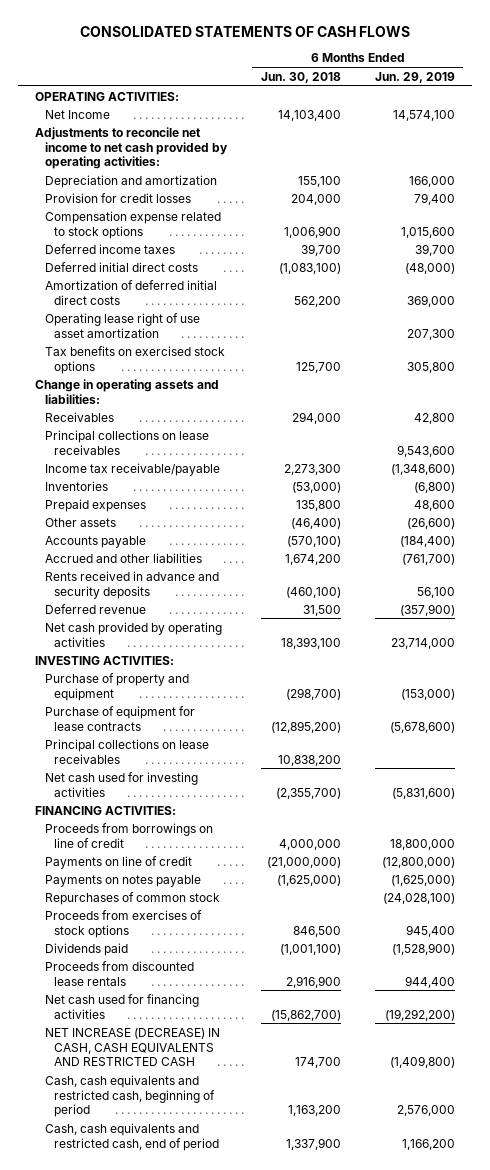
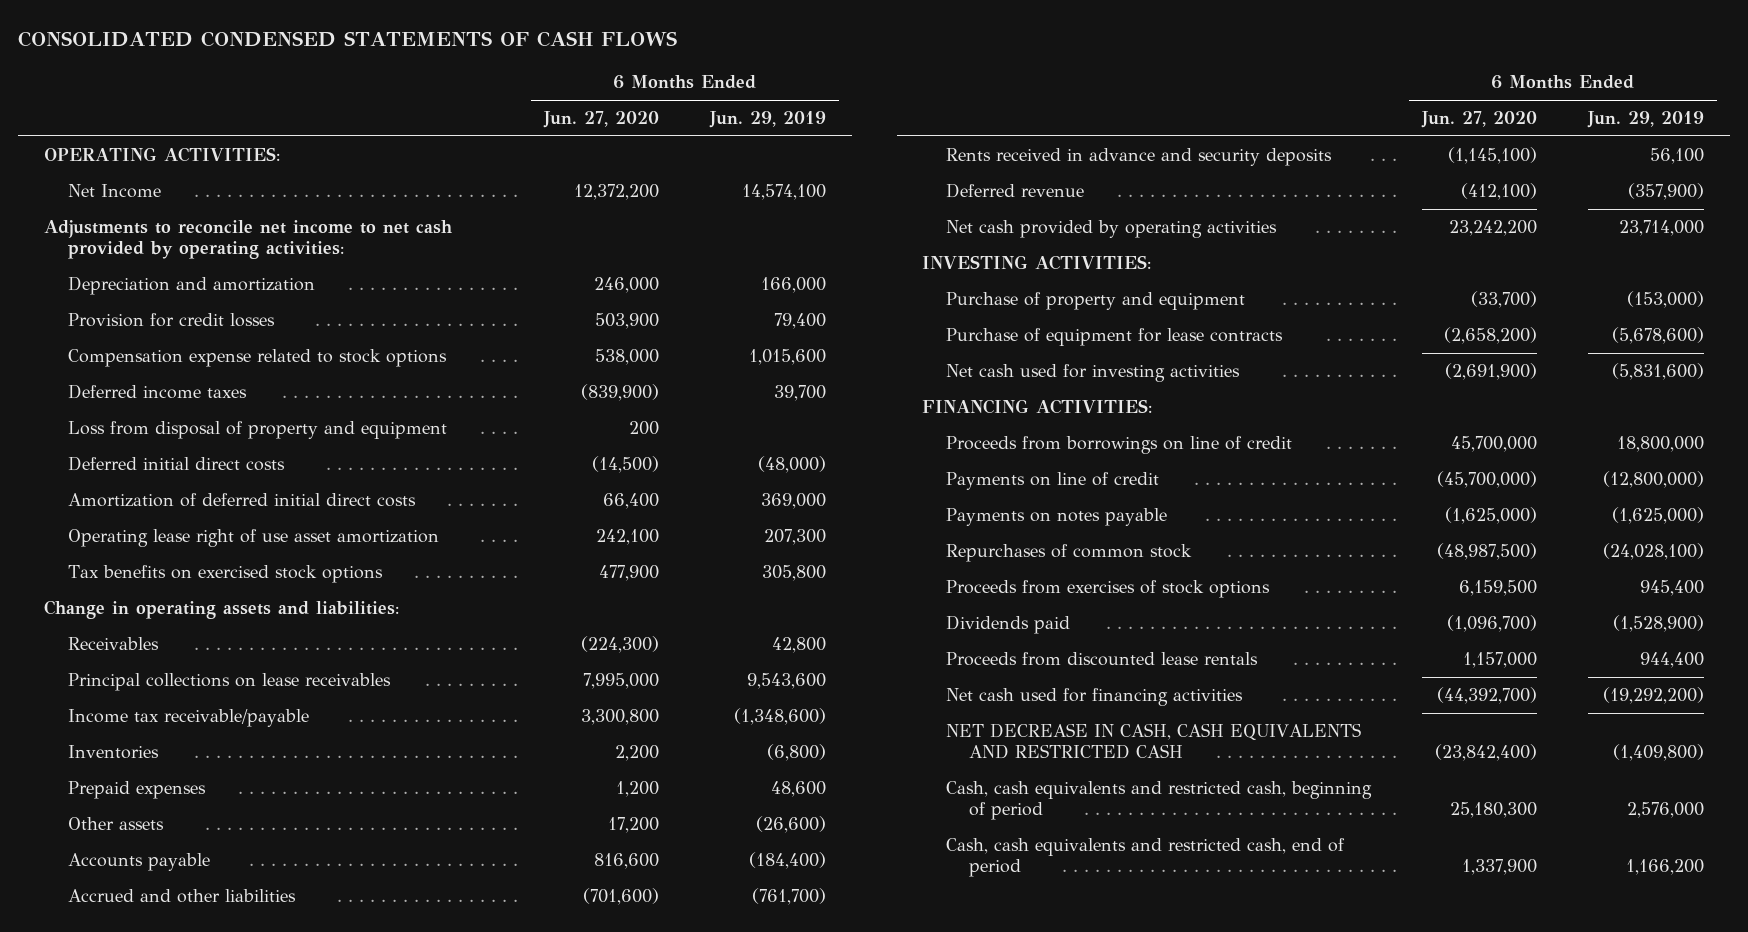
[79,25,410,37] CONSOLIDATED STATEMENTS OF CASH FLOWS -> [18,31,678,48] CONSOLIDATED CONDENSED STATEMENTS OF CASH FLOWS
[260,71,341,83] Jun. 30, 2018 -> none
none -> [542,110,659,128] Jun. 27, 2020
none -> [67,420,447,439] Loss from disposal of property and equipment
[44,738,209,764] Principal collections on lease receivables -> none
[44,1027,220,1067] NET INCREASE (DECREASE) IN CASH, CASH EQUIVALENTS AND RESTRICTED CASH -> [945,722,1361,760] NET DECREASE IN CASH, CASH EQUIVALENTS AND RESTRICTED CASH

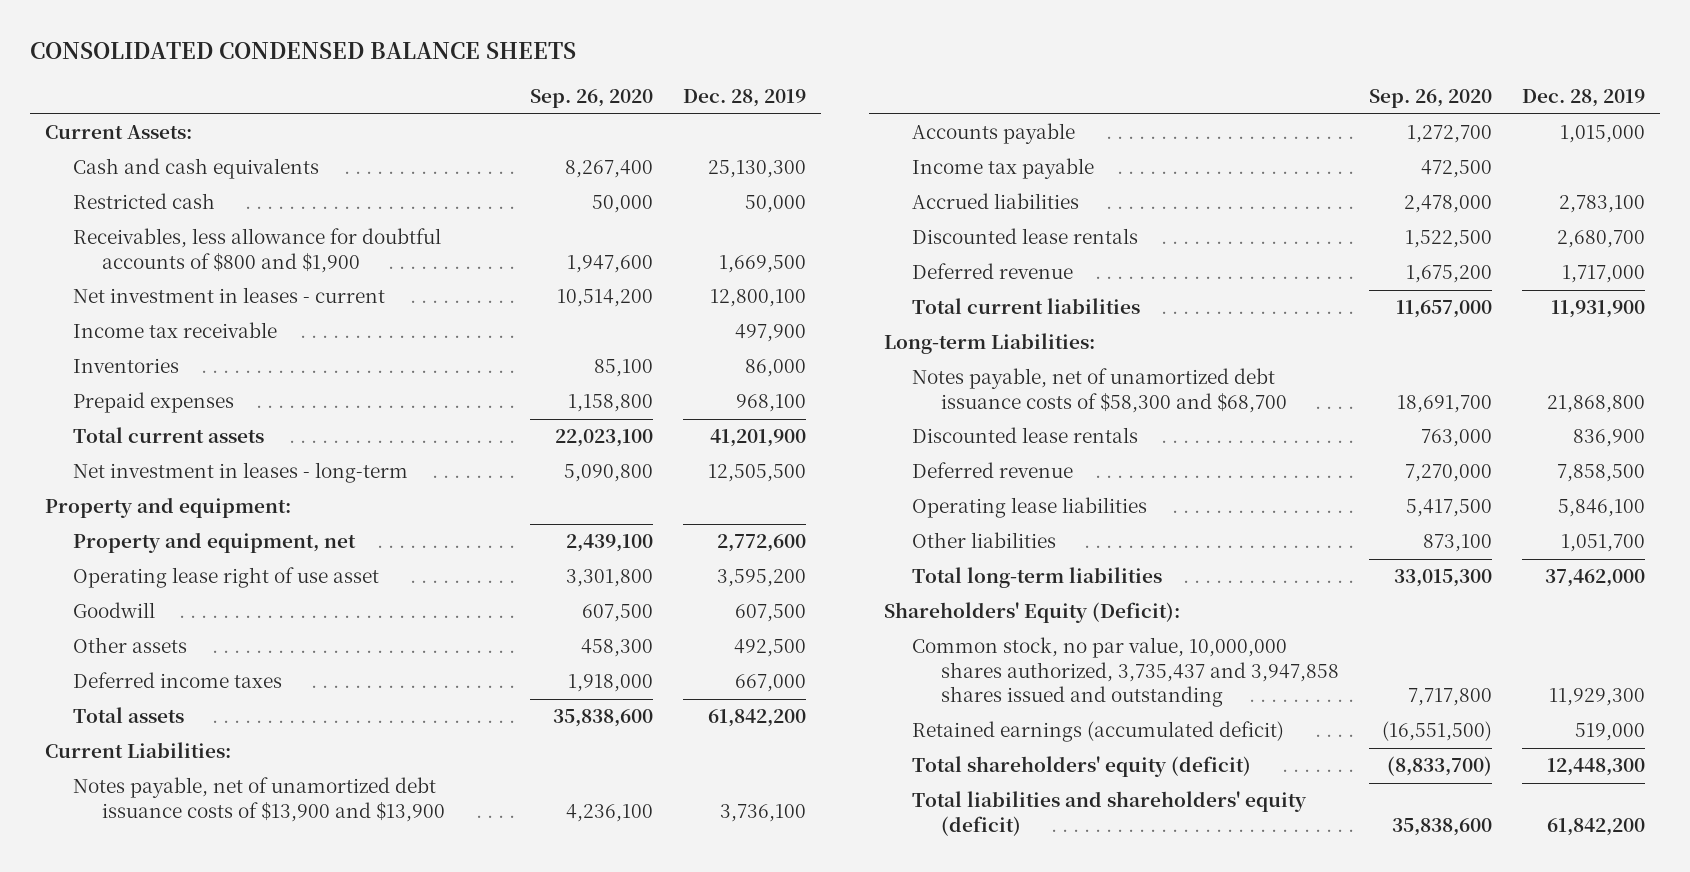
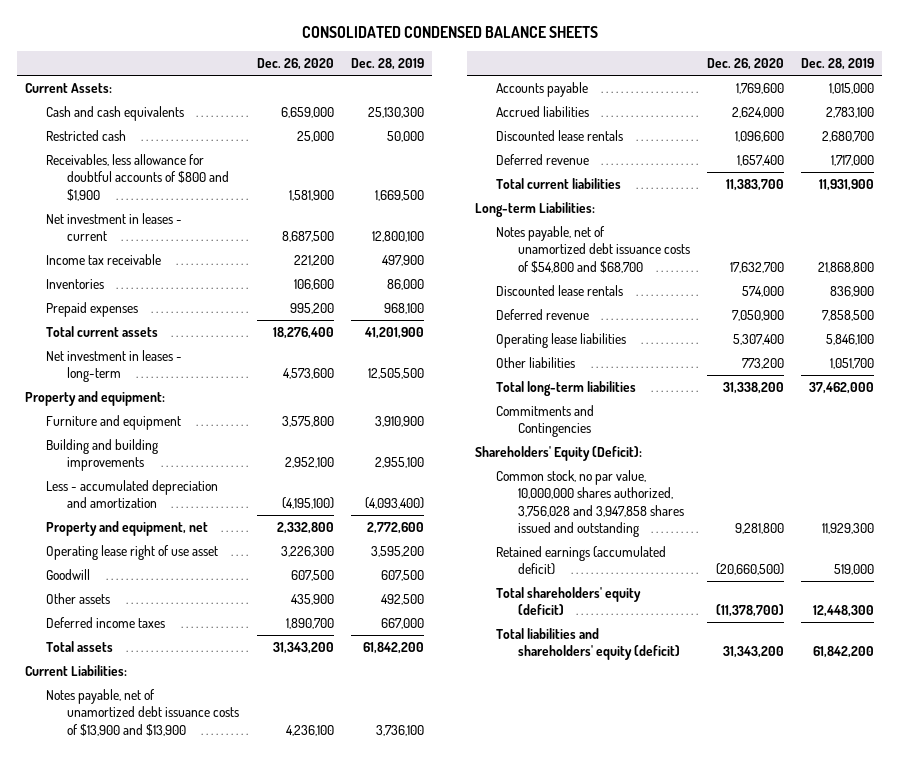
[529,88,653,108] Sep. 26, 2020 -> none
none -> [256,58,334,71] Dec. 26, 2020
none -> [46,414,182,430] Furniture and equipment
none -> [46,438,159,472] Building and building improvements
none -> [46,479,219,509] Less - accumulated depreciation and amortization
[912,158,1095,180] Income tax payable -> none
[912,368,1287,413] Notes payable, net of unamortized debt issuance costs of $58,300 and $68,700 -> [496,225,690,273] Notes payable, net of unamortized debt issuance costs of $54,800 and $68,700
none -> [496,404,595,438] Commitments and Contingencies
[912,637,1339,708] Common stock, no par value, 10,000,000 shares authorized, 3,735,437 and 3,947,858 shares issued and outstanding -> [496,469,684,538] Common stock, no par value, 10,000,000 shares authorized, 3,756,028 and 3,947,858 shares issued and outstanding

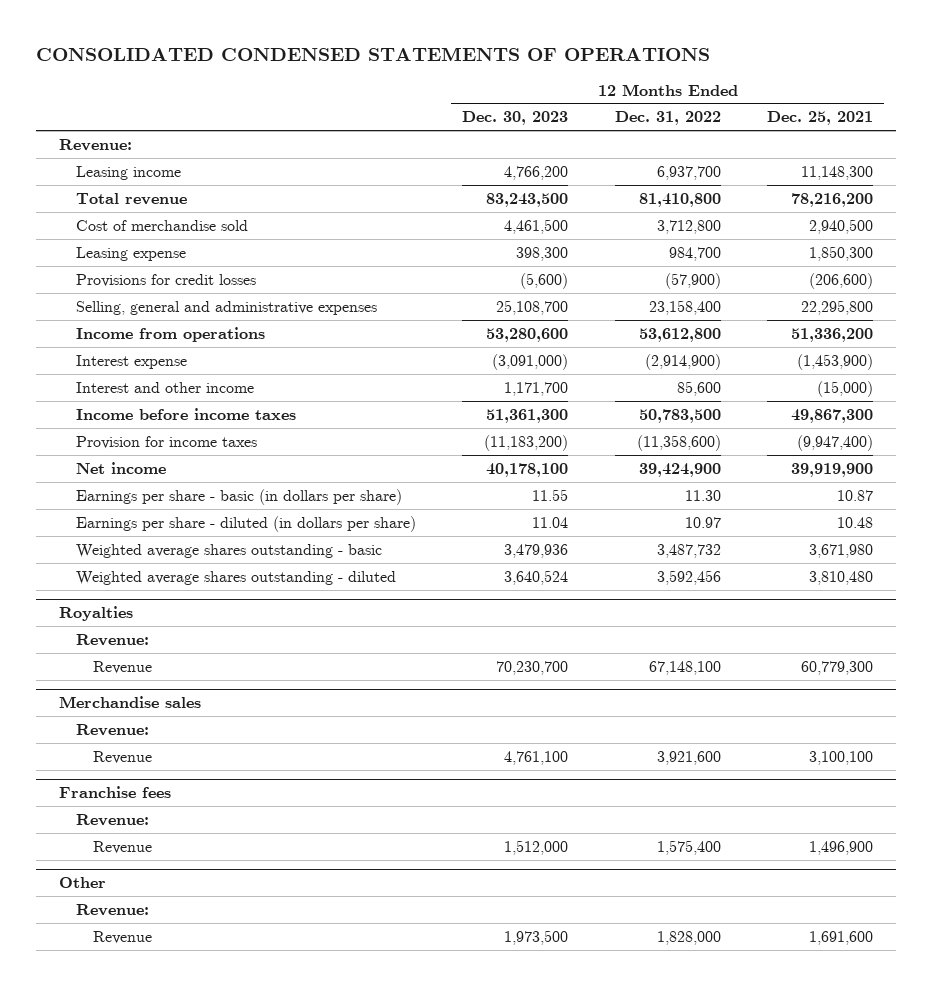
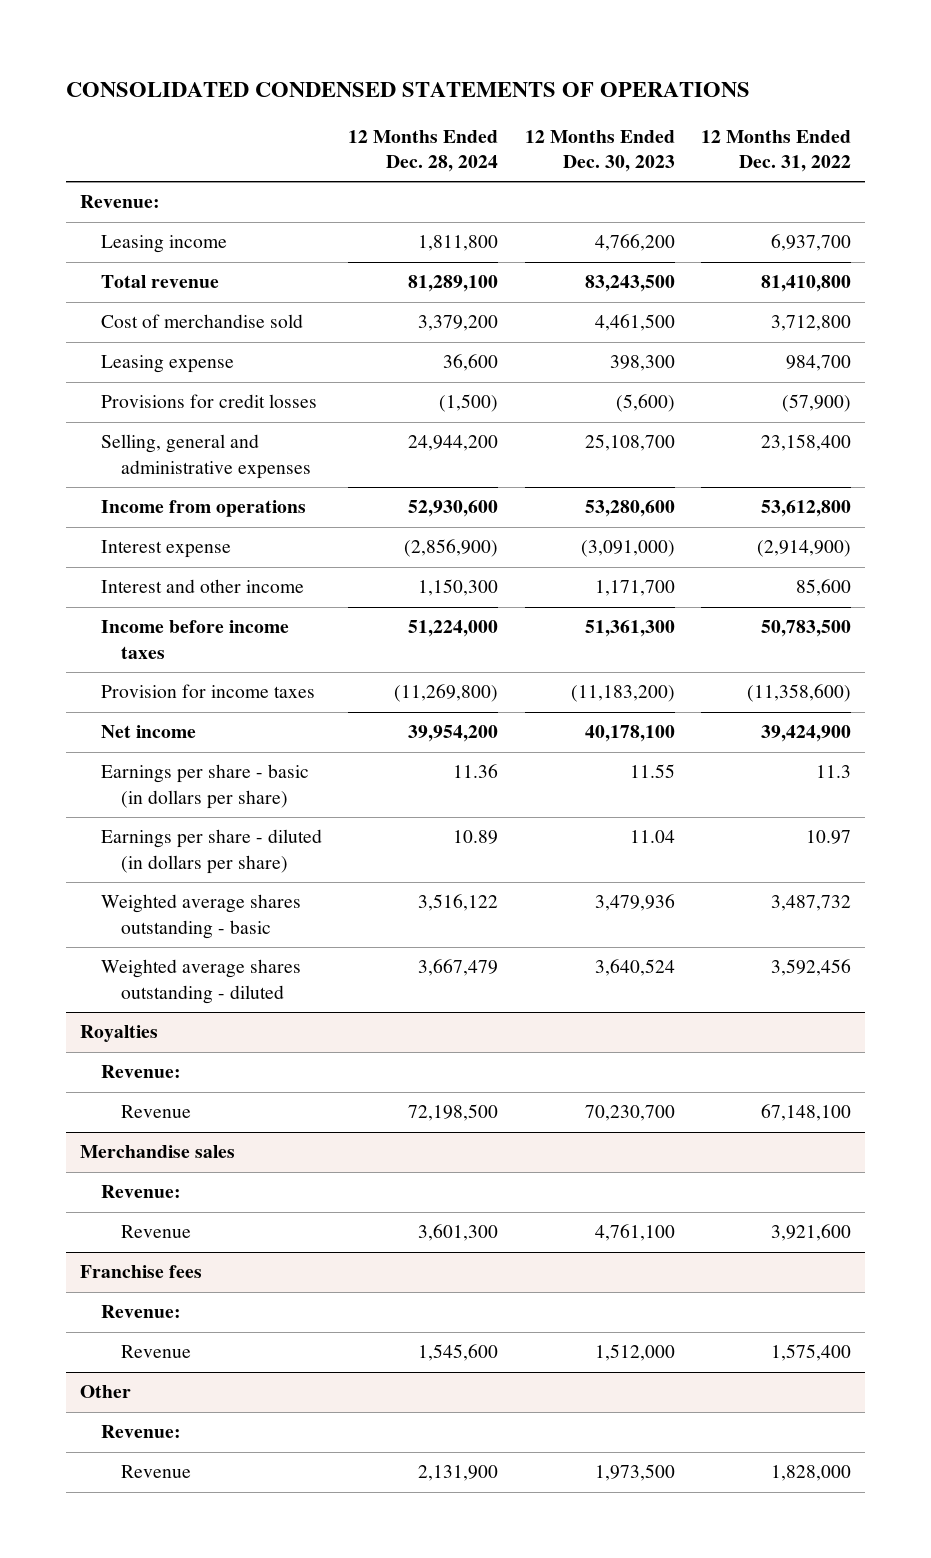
[766,111,873,126] Dec. 25, 2021 -> none
none -> [348,129,499,172] 12 Months Ended Dec. 28, 2024
[684,489,721,501] 11.30 -> [816,765,852,779] 11.3

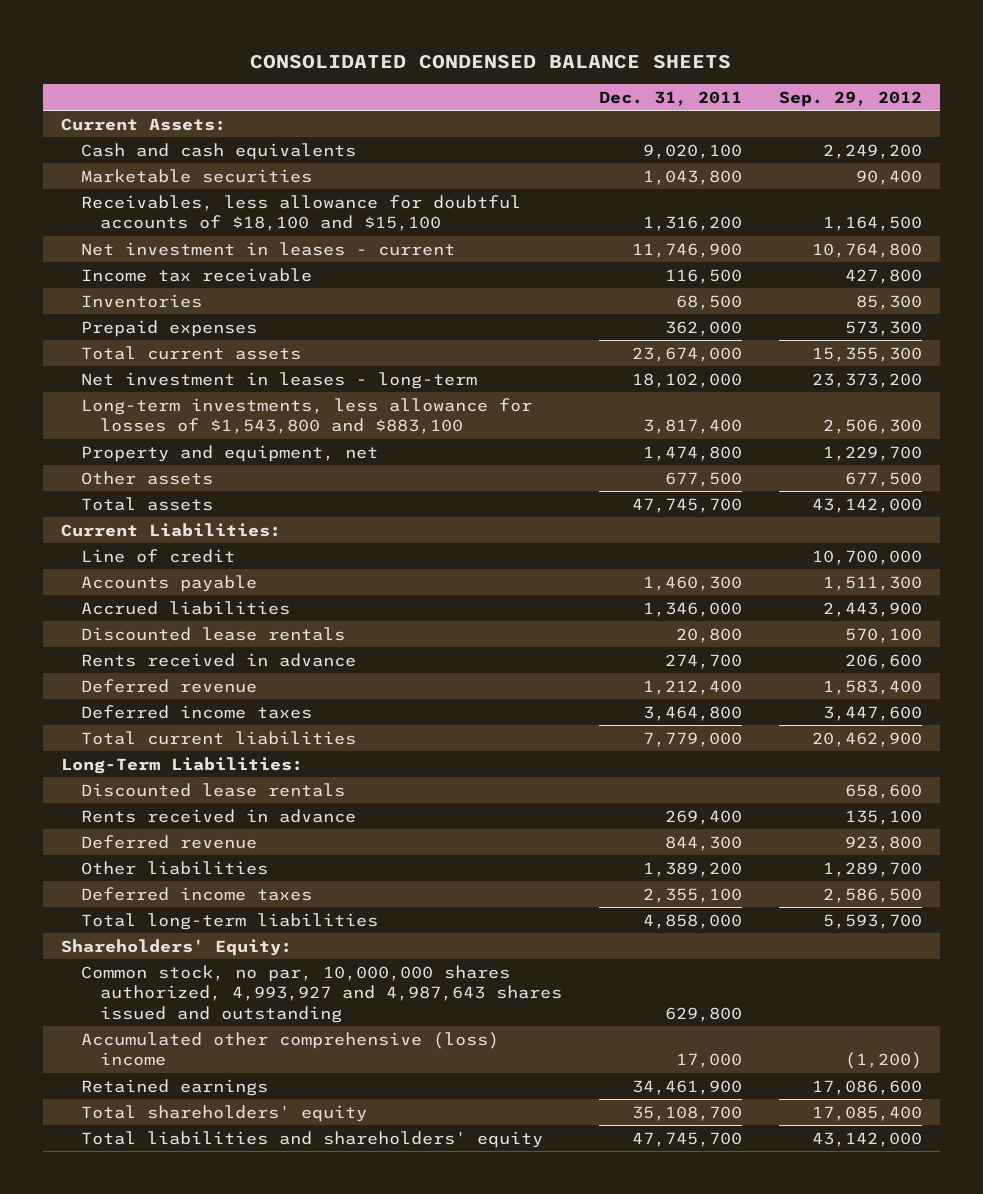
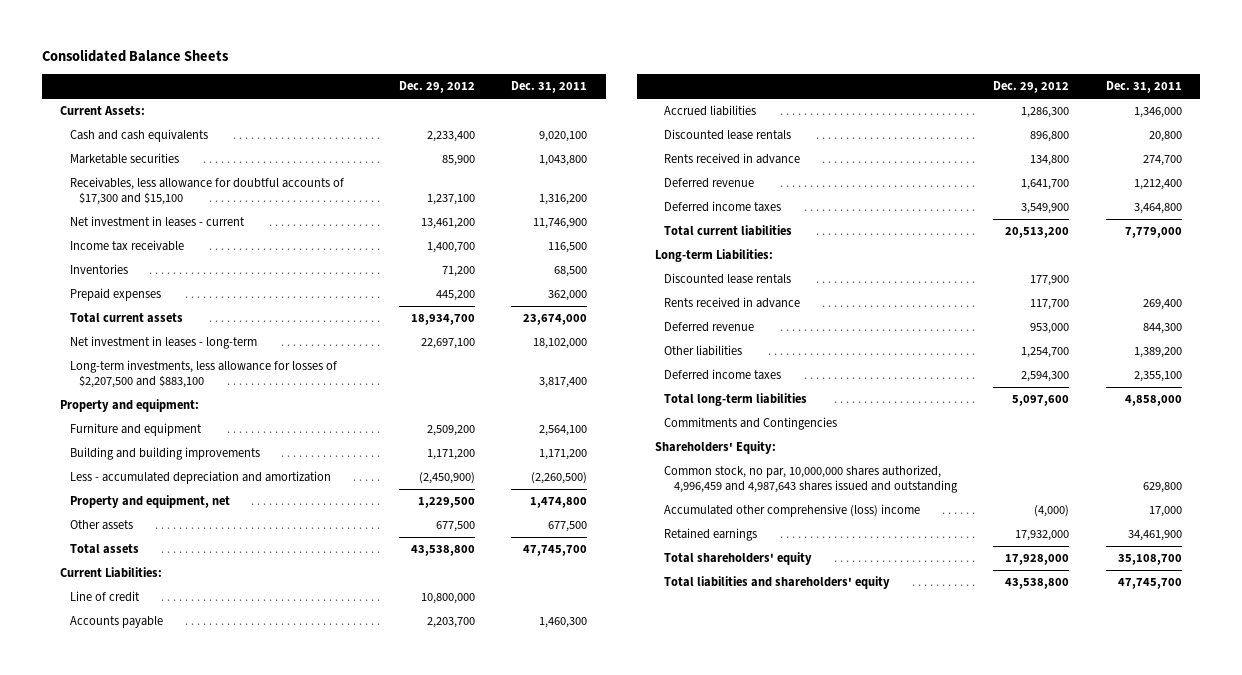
[250,53,732,69] CONSOLIDATED CONDENSED BALANCE SHEETS -> [42,49,230,63] Consolidated Balance Sheets
[778,90,922,107] Sep. 29, 2012 -> none
none -> [398,81,475,94] Dec. 29, 2012
[80,194,521,232] Receivables, less allowance for doubtful accounts of $18,100 and $15,100 -> [69,177,344,205] Receivables, less allowance for doubtful accounts of $17,300 and $15,100
[80,397,532,435] Long-term investments, less allowance for losses of $1,543,800 and $883,100 -> [69,360,337,388] Long-term investments, less allowance for losses of $2,207,500 and $883,100
none -> [60,399,200,413] Property and equipment:
none -> [69,423,202,437] Furniture and equipment
none -> [69,447,260,461] Building and building improvements
none -> [69,471,331,485] Less - accumulated depreciation and amortization
[60,756,303,774] Long-Term Liabilities: -> [655,249,774,263] Long-term Liabilities:
none -> [664,417,838,431] Commitments and Contingencies
[80,964,563,1023] Common stock, no par, 10,000,000 shares authorized, 4,993,927 and 4,987,643 shares issued and outstanding -> [664,465,958,493] Common stock, no par, 10,000,000 shares authorized, 4,996,459 and 4,987,643 shares issued and outstanding

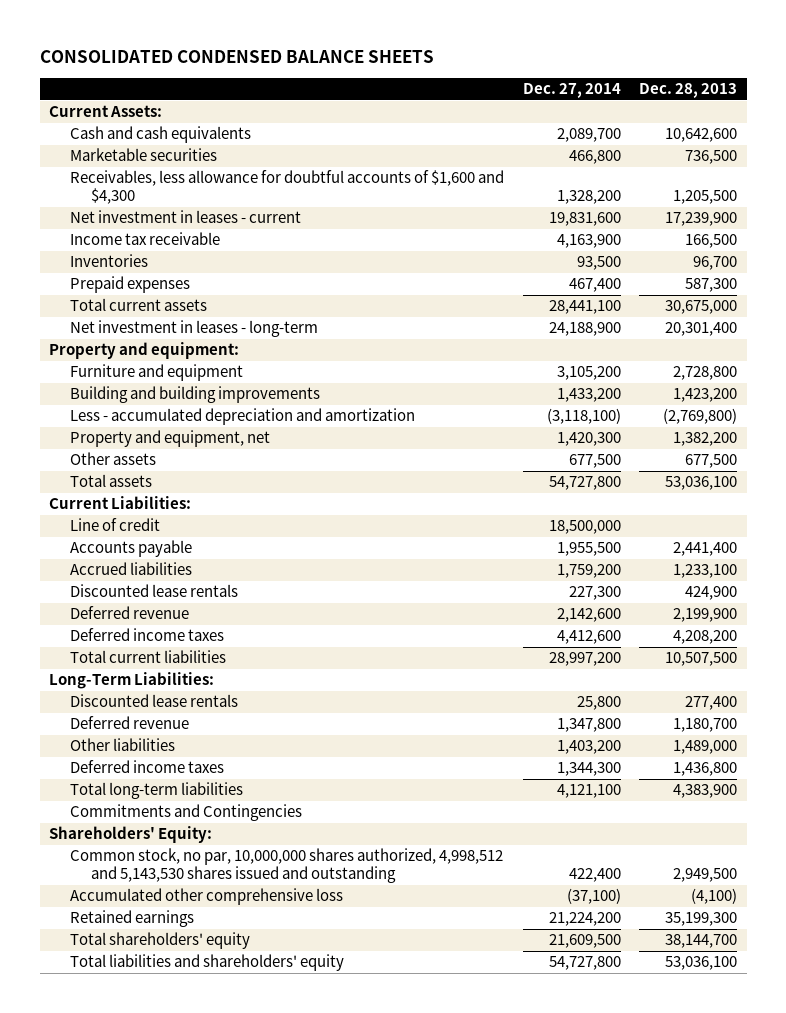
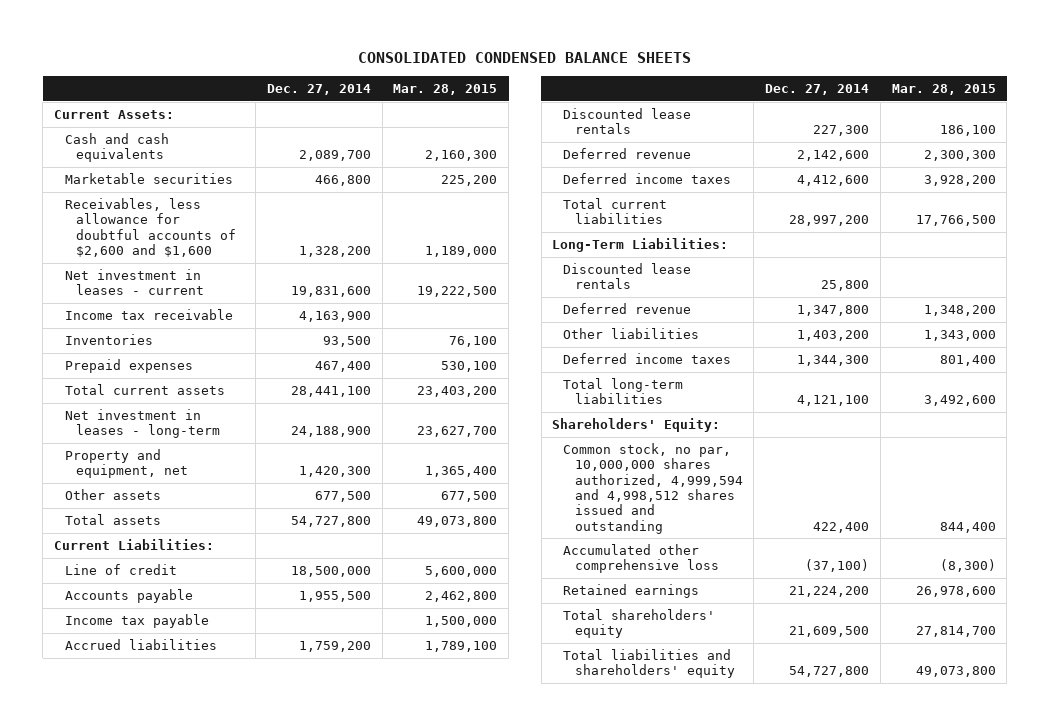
[639,83,738,99] Dec. 28, 2013 -> none
none -> [393,84,498,96] Mar. 28, 2015
[69,170,504,205] Receivables, less allowance for doubtful accounts of $1,600 and $4,300 -> [65,198,237,258] Receivables, less allowance for doubtful accounts of $2,600 and $1,600
[49,342,240,360] Property and equipment: -> none
[69,364,243,382] Furniture and equipment -> none
[69,386,320,404] Building and building improvements -> none
[69,408,415,426] Less - accumulated depreciation and amortization -> none
none -> [65,614,210,629] Income tax payable
[69,804,302,822] Commitments and Contingencies -> none
[69,848,503,884] Common stock, no par, 10,000,000 shares authorized, 4,998,512 and 5,143,530 shares issued and outstanding -> [563,443,743,534] Common stock, no par, 10,000,000 shares authorized, 4,999,594 and 4,998,512 shares issued and outstanding

